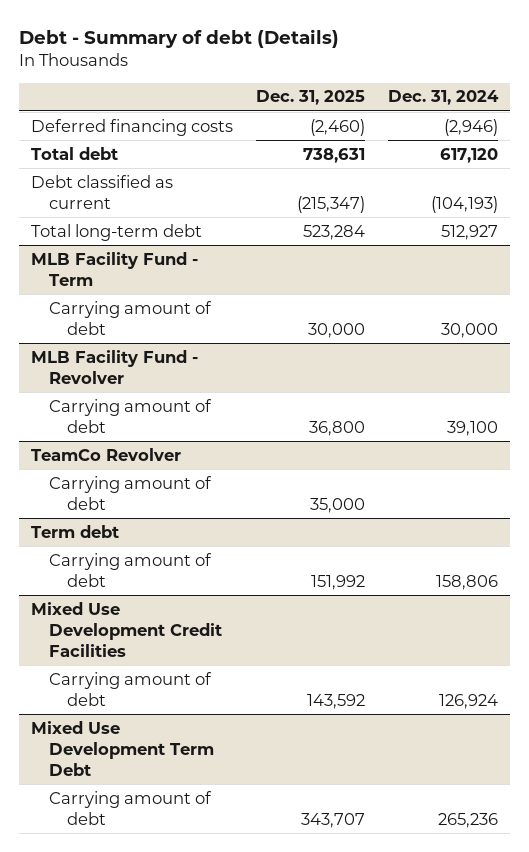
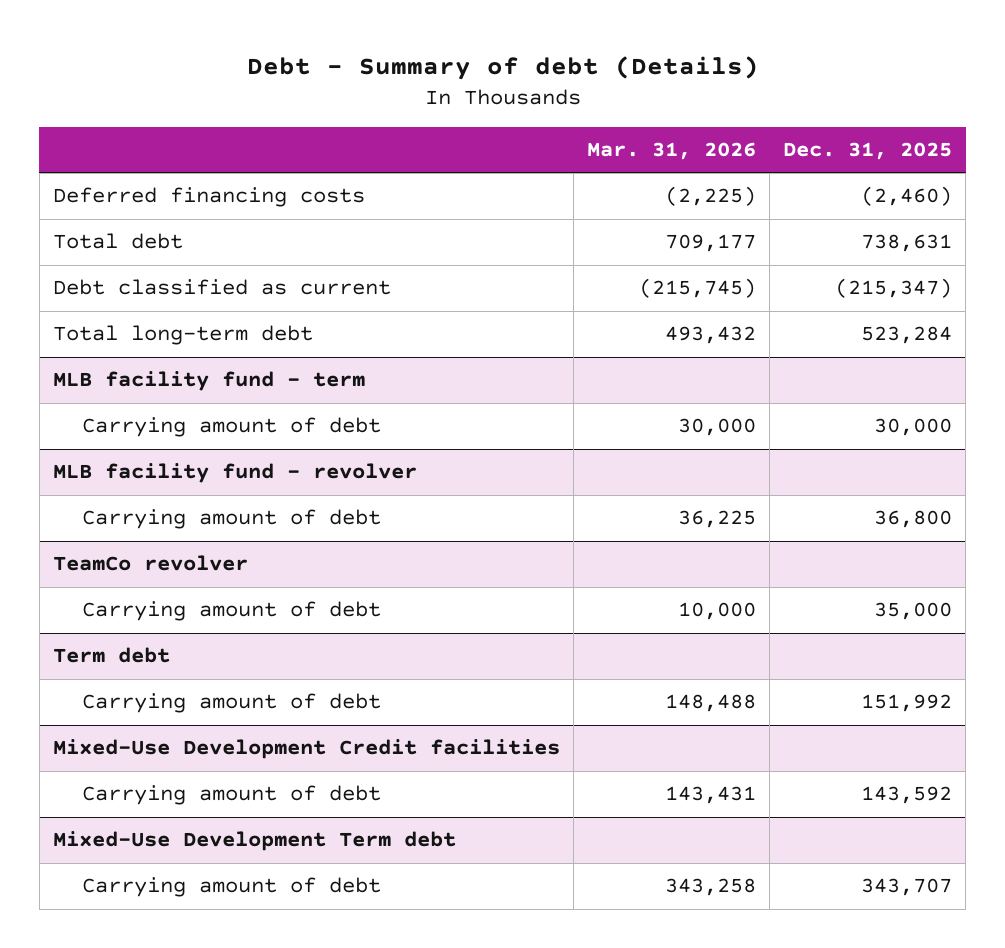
[388,90,500,106] Dec. 31, 2024 -> none
none -> [587,142,757,161] Mar. 31, 2026
[30,251,198,286] MLB Facility Fund - Term -> [52,371,365,392] MLB facility fund - term
[30,349,198,384] MLB Facility Fund - Revolver -> [52,463,417,484] MLB facility fund - revolver
[30,447,181,461] TeamCo Revolver -> [52,555,248,572] TeamCo revolver
[30,601,222,657] Mixed Use Development Credit Facilities -> [52,739,560,760] Mixed-Use Development Credit facilities
[30,720,214,776] Mixed Use Development Term Debt -> [52,831,456,852] Mixed-Use Development Term debt

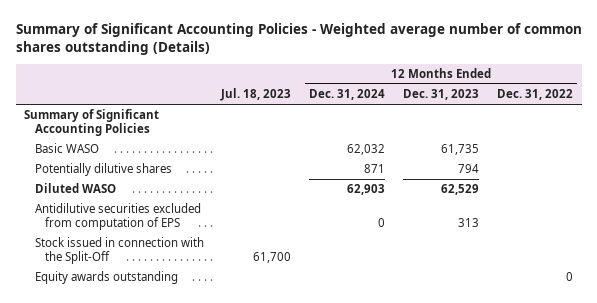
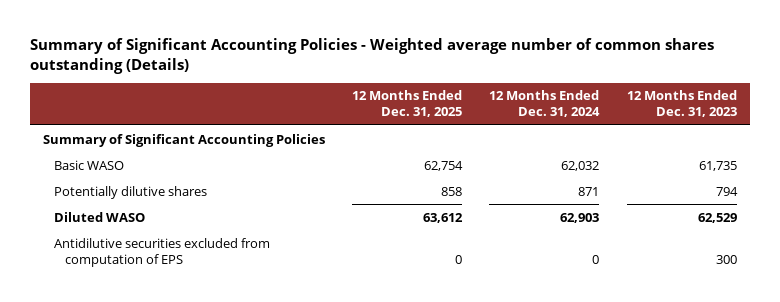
[220,88,292,102] Jul. 18, 2023 -> none
[496,89,573,101] Dec. 31, 2022 -> none
none -> [352,90,463,118] 12 Months Ended Dec. 31, 2025
[34,237,204,264] Stock issued in connection with the Split-Off -> none
[34,271,178,285] Equity awards outstanding -> none
[458,217,480,227] 313 -> [715,254,737,264] 300

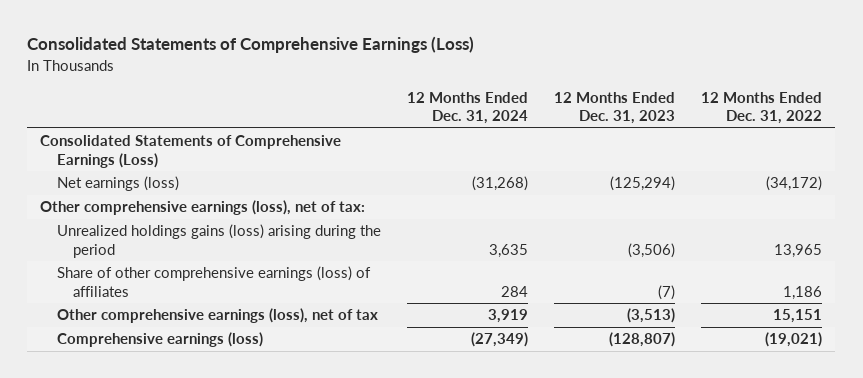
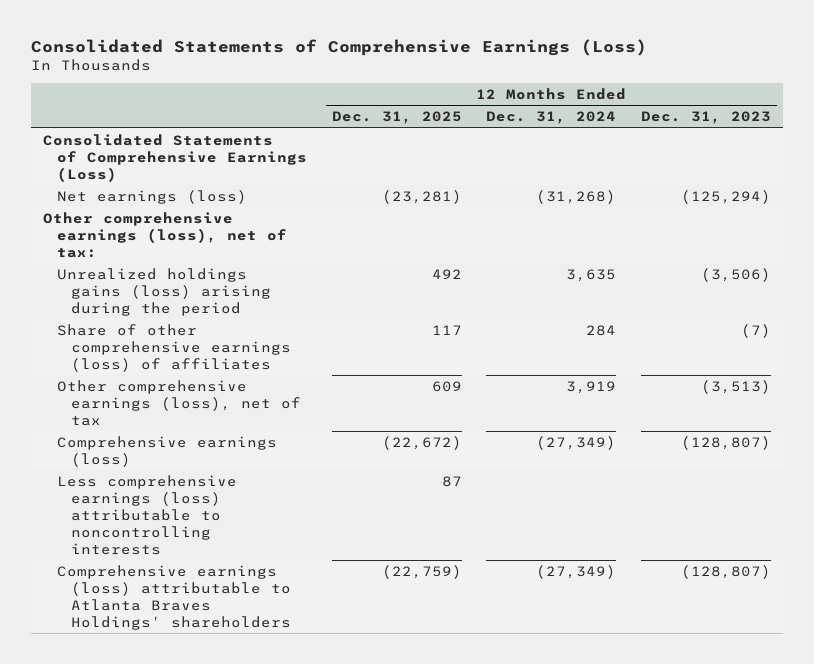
[701,91,823,125] 12 Months Ended Dec. 31, 2022 -> none
none -> [331,111,462,125] Dec. 31, 2025
none -> [57,474,238,555] Less comprehensive earnings (loss) attributable to noncontrolling interests
none -> [57,564,291,630] Comprehensive earnings (loss) attributable to Atlanta Braves Holdings' shareholders

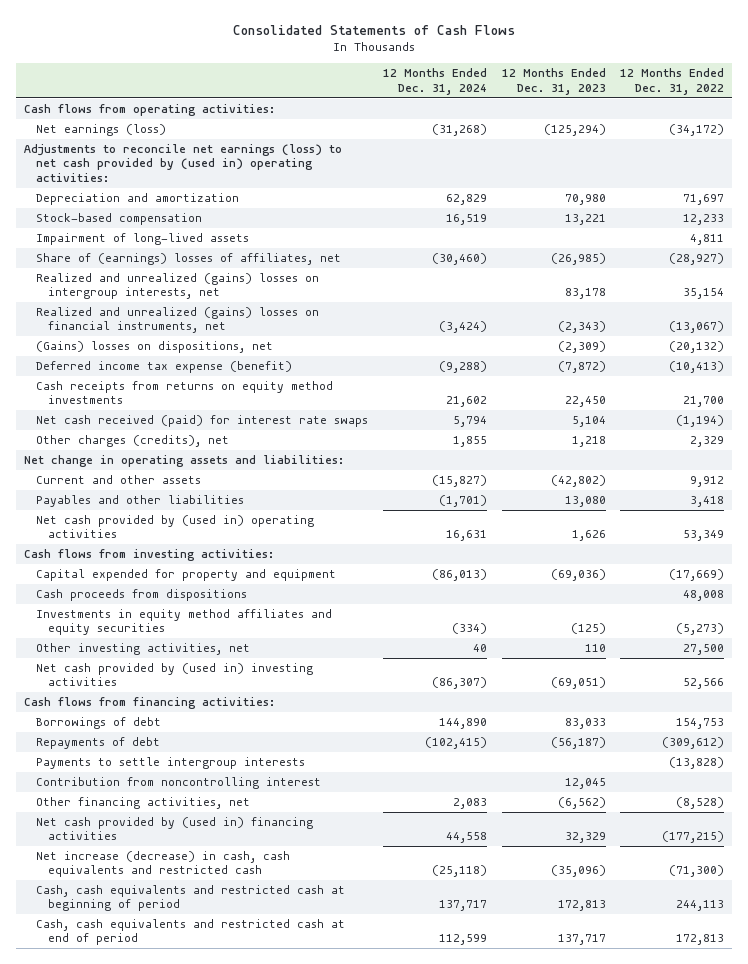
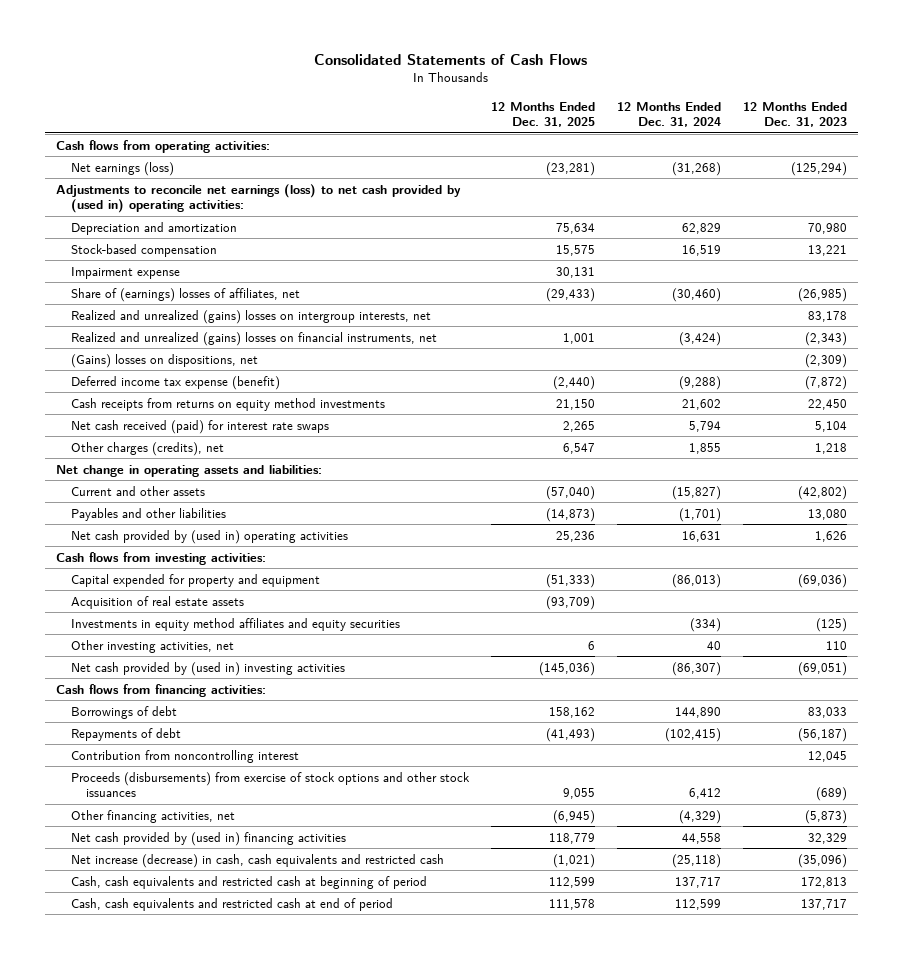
[620,68,725,95] 12 Months Ended Dec. 31, 2022 -> none
none -> [490,101,595,128] 12 Months Ended Dec. 31, 2025
[35,233,249,246] Impairment of long-lived assets -> none
none -> [71,266,181,279] Impairment expense
[35,589,247,602] Cash proceeds from dispositions -> none
none -> [71,595,245,609] Acquisition of real estate assets
[35,757,305,770] Payments to settle intergroup interests -> none
none -> [71,771,471,798] Proceeds (disbursements) from exercise of stock options and other stock issuances
[452,798,487,810] 2,083 -> [678,809,721,824] (4,329)
[557,797,606,810] (6,562) -> [804,809,847,824] (5,873)

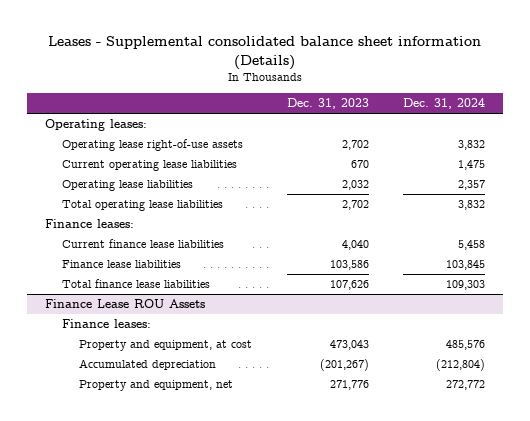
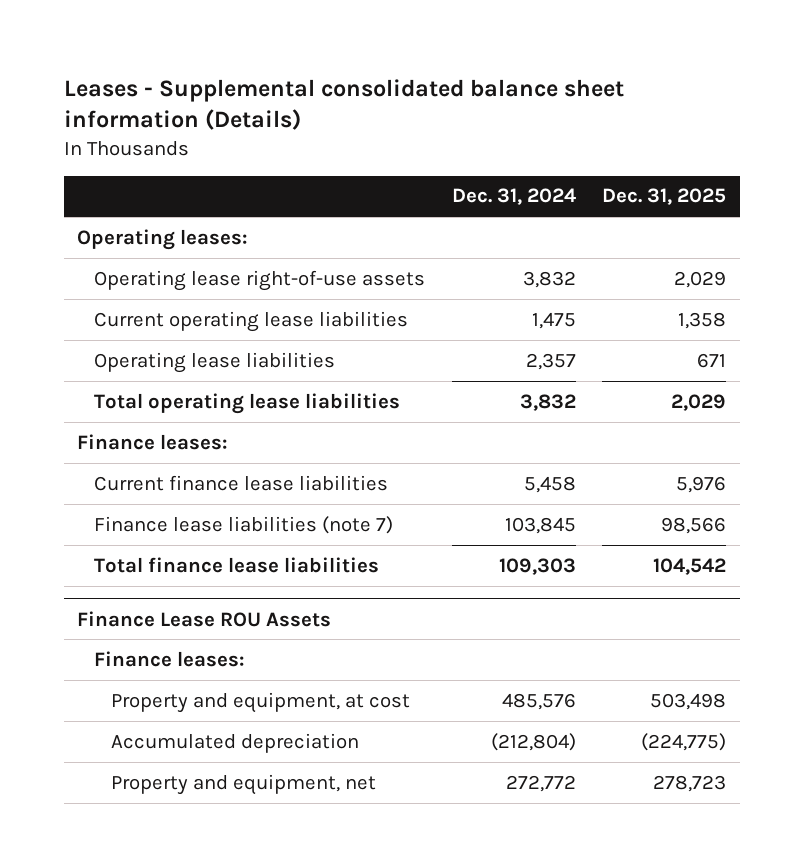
[286,98,369,110] Dec. 31, 2023 -> none
none -> [602,188,727,206] Dec. 31, 2025
[61,260,181,269] Finance lease liabilities -> [93,515,393,534] Finance lease liabilities (note 7)

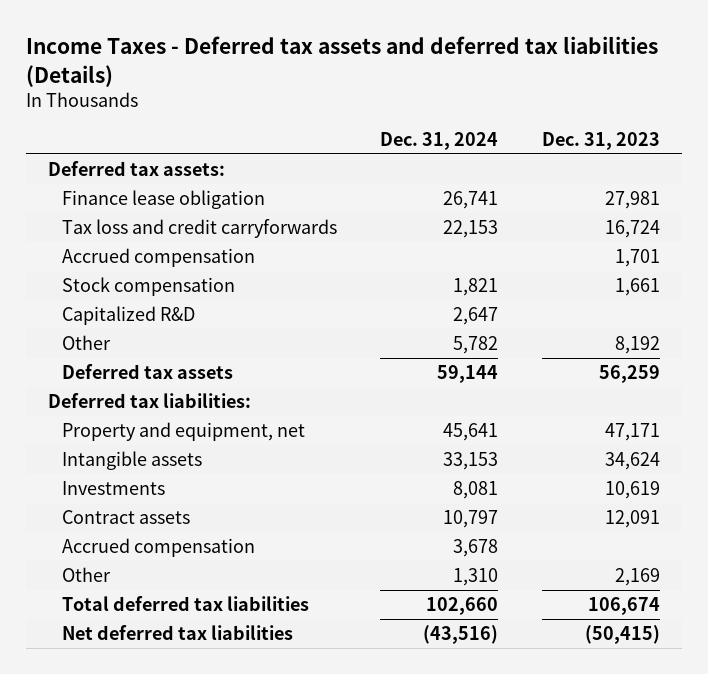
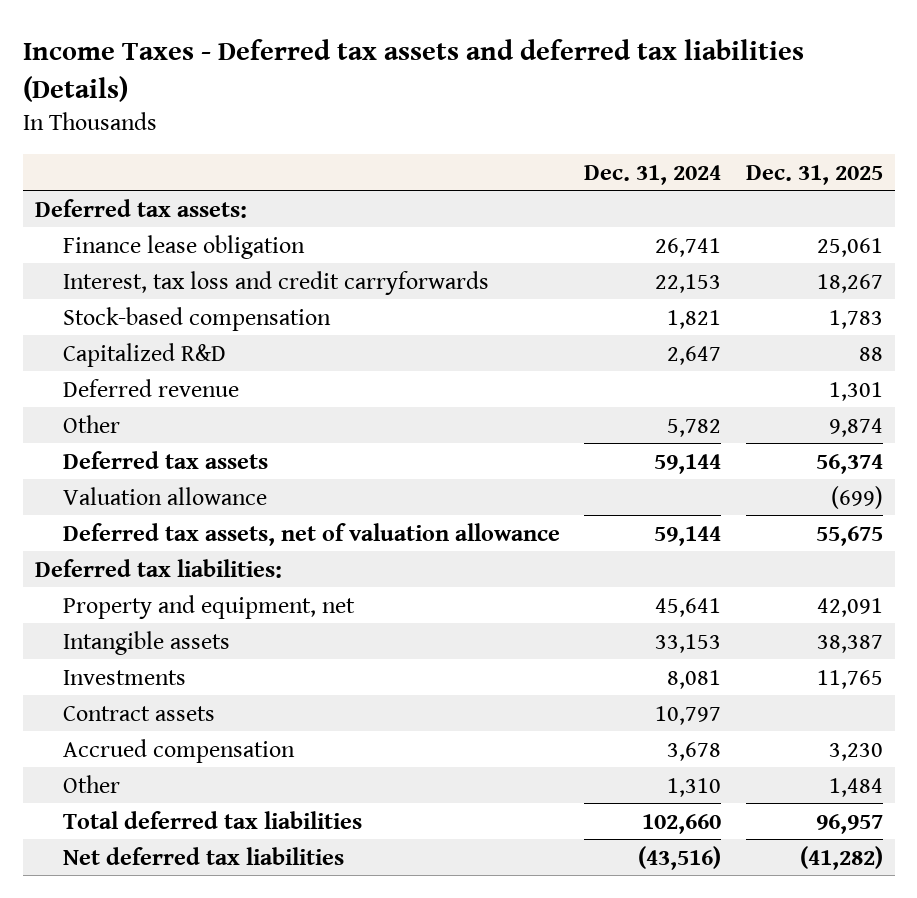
[541,132,660,151] Dec. 31, 2023 -> none
none -> [745,164,883,185] Dec. 31, 2025
[61,247,255,267] Accrued compensation -> none
[61,218,337,238] Tax loss and credit carryforwards -> [63,270,490,295] Interest, tax loss and credit carryforwards
[61,276,235,296] Stock compensation -> [63,306,332,331] Stock-based compensation
none -> [63,378,240,397] Deferred revenue
none -> [63,486,268,505] Valuation allowance
none -> [63,522,561,546] Deferred tax assets, net of valuation allowance

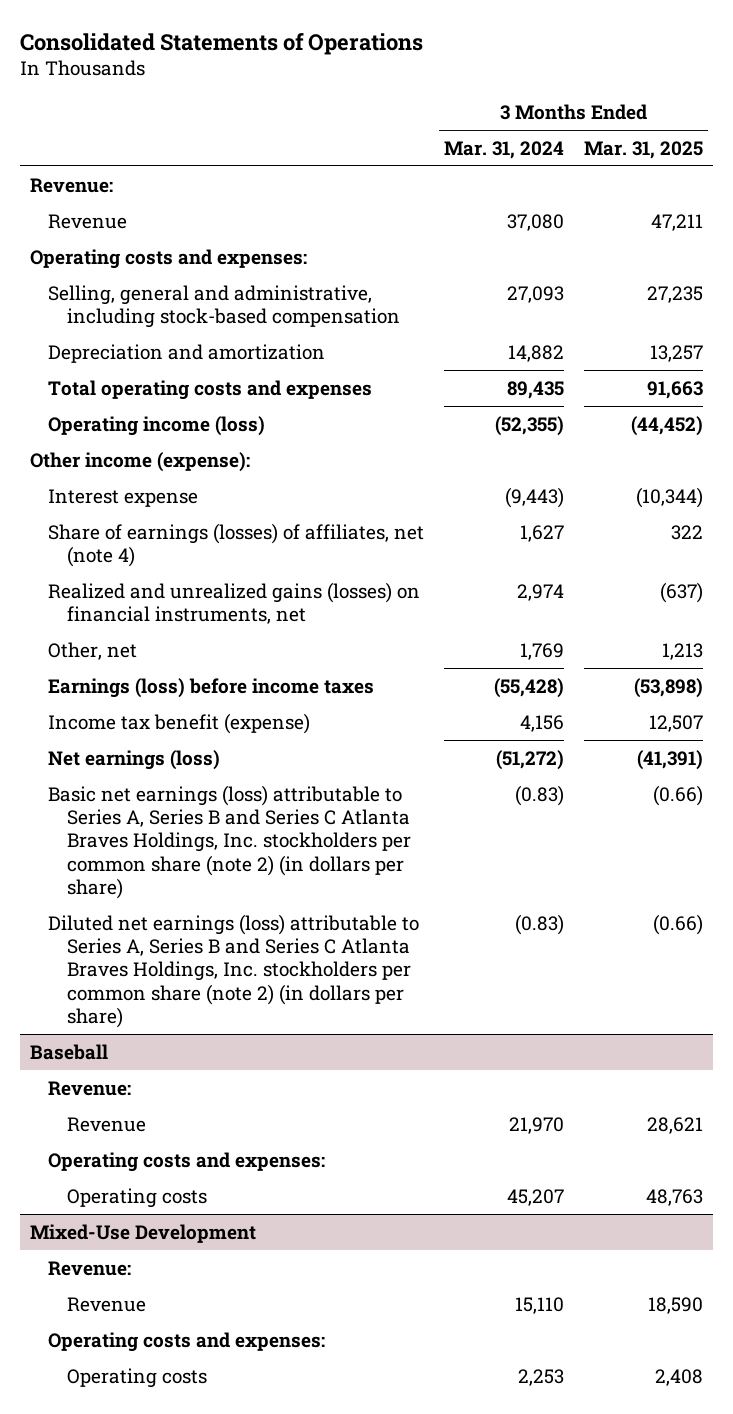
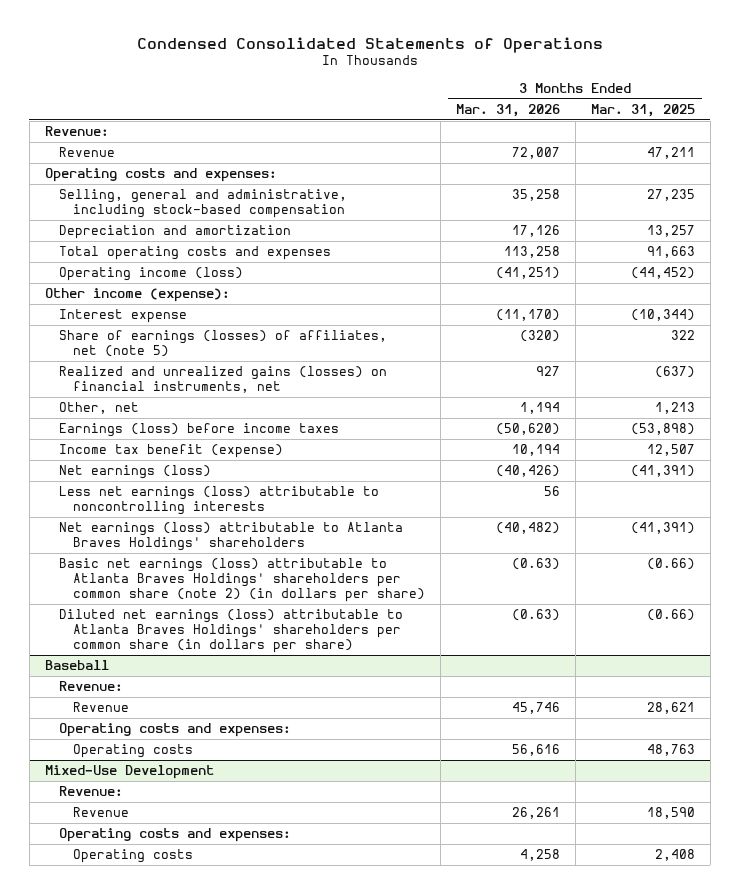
[19,32,423,55] Consolidated Statements of Operations -> [136,36,603,53] Condensed Consolidated Statements of Operations
[444,140,565,159] Mar. 31, 2024 -> none
none -> [455,103,560,117] Mar. 31, 2026
[48,522,425,568] Share of earnings (losses) of affiliates, net (note 4) -> [58,330,387,357] Share of earnings (losses) of affiliates, net (note 5)
none -> [58,486,379,515] Less net earnings (loss) attributable to noncontrolling interests
none -> [58,522,403,551] Net earnings (loss) attributable to Atlanta Braves Holdings' shareholders
[48,784,411,899] Basic net earnings (loss) attributable to Series A, Series B and Series C Atlanta Braves Holdings, Inc. stockholders per common share (note 2) (in dollars per share) -> [58,558,425,602] Basic net earnings (loss) attributable to Atlanta Braves Holdings' shareholders per common share (note 2) (in dollars per share)
[48,913,420,1028] Diluted net earnings (loss) attributable to Series A, Series B and Series C Atlanta Braves Holdings, Inc. stockholders per common share (note 2) (in dollars per share) -> [58,609,403,653] Diluted net earnings (loss) attributable to Atlanta Braves Holdings' shareholders per common share (in dollars per share)

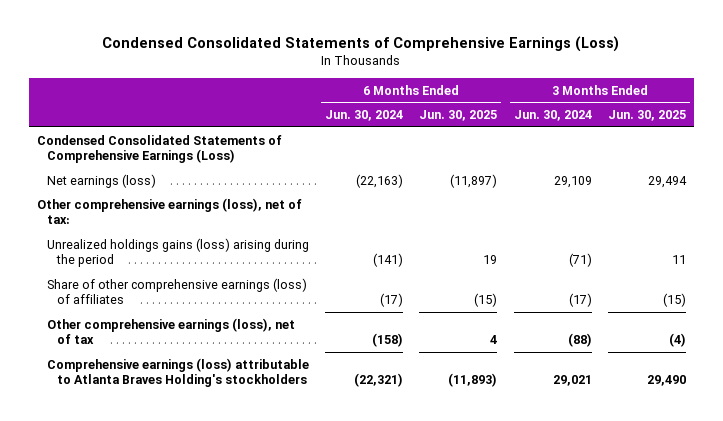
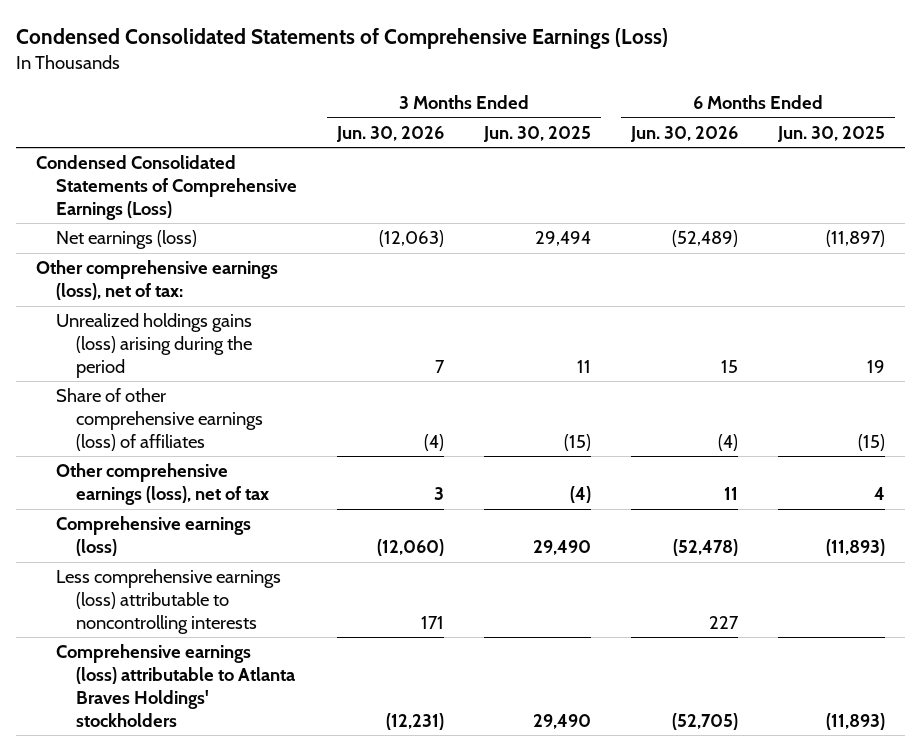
[325,109,404,121] Jun. 30, 2024 -> none
[513,109,592,121] Jun. 30, 2024 -> none
none -> [335,125,444,142] Jun. 30, 2026
none -> [629,125,738,142] Jun. 30, 2026
none -> [55,516,251,557] Comprehensive earnings (loss)
none -> [55,569,281,634] Less comprehensive earnings (loss) attributable to noncontrolling interests
[47,357,310,387] Comprehensive earnings (loss) attributable to Atlanta Braves Holding's stockholders -> [55,644,296,727] Comprehensive earnings (loss) attributable to Atlanta Braves Holdings' stockholders

